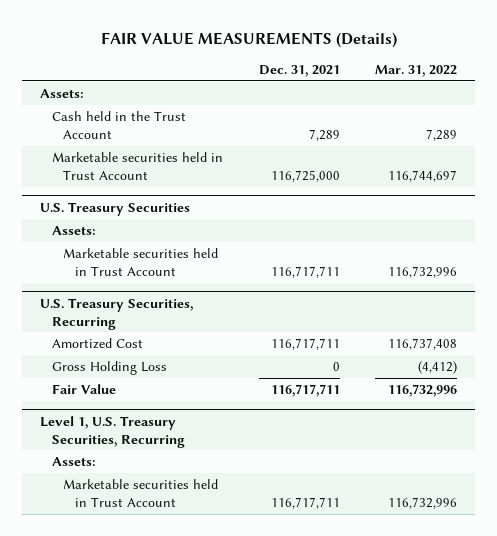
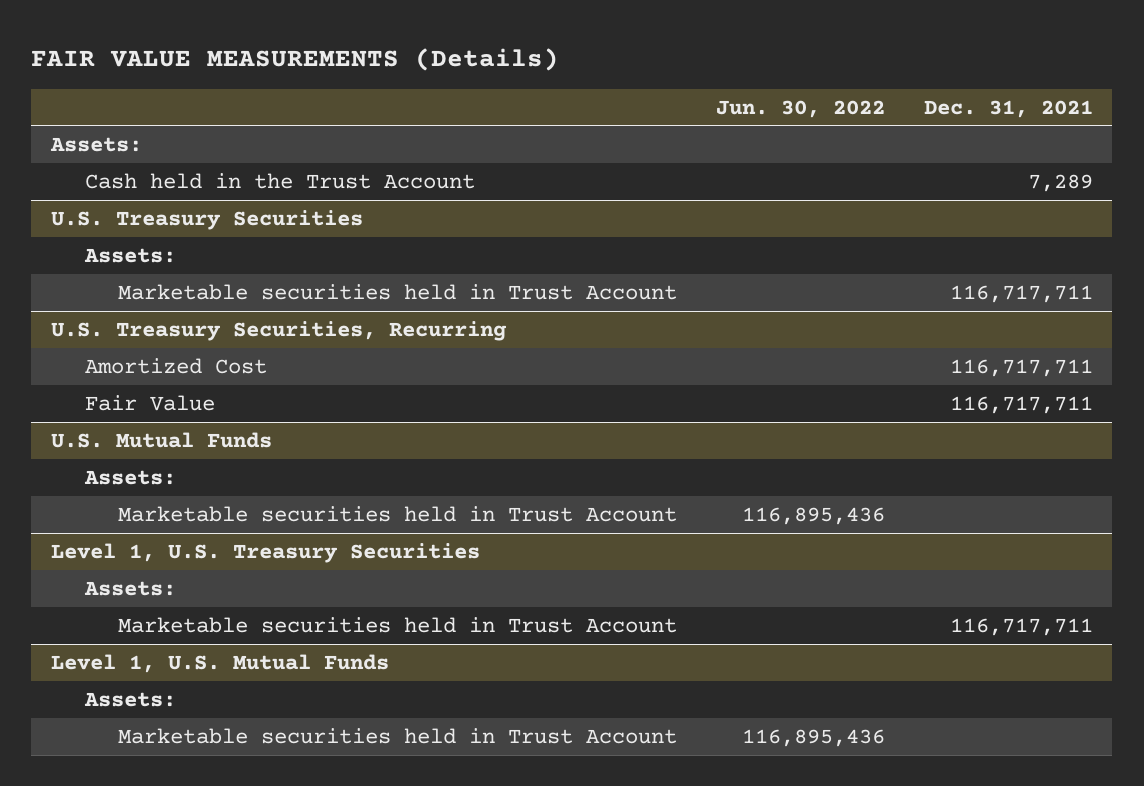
[375,65,458,78] Mar. 31, 2022 -> none
none -> [716,99,886,118] Jun. 30, 2022
[51,151,223,180] Marketable securities held in Trust Account -> none
[51,360,167,375] Gross Holding Loss -> none
[40,415,185,448] Level 1, U.S. Treasury Securities, Recurring -> none
none -> [50,431,272,448] U.S. Mutual Funds
none -> [118,505,678,522] Marketable securities held in Trust Account
none -> [50,542,480,563] Level 1, U.S. Treasury Securities
none -> [83,580,176,596] Assets:
none -> [50,653,389,673] Level 1, U.S. Mutual Funds
none -> [83,691,176,707] Assets:
none -> [118,727,678,744] Marketable securities held in Trust Account

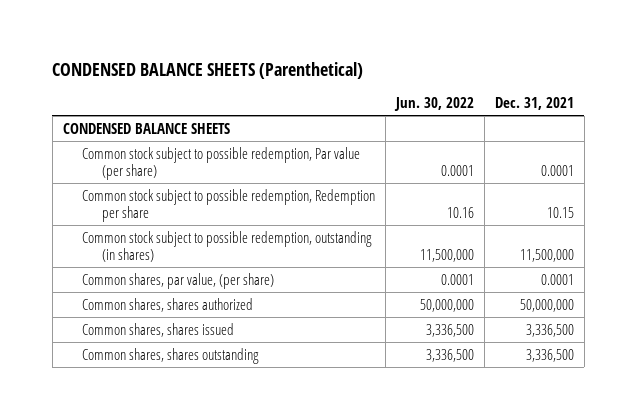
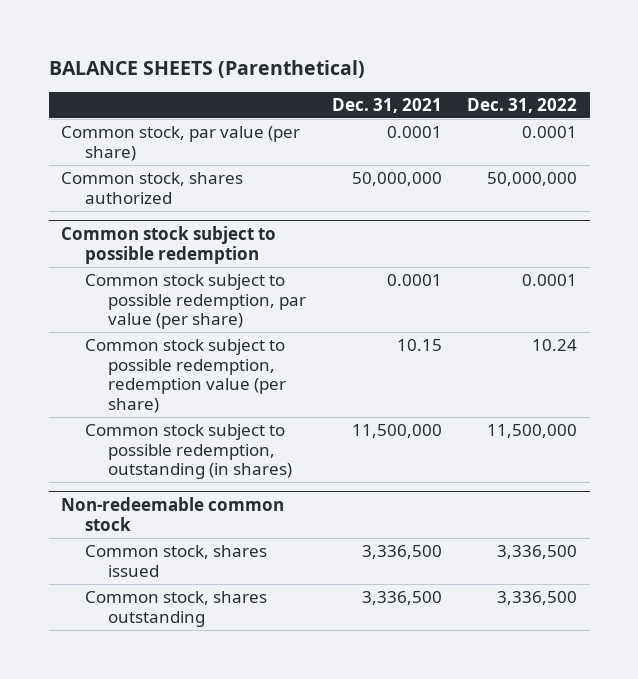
[52,61,364,79] CONDENSED BALANCE SHEETS (Parenthetical) -> [48,59,365,78] BALANCE SHEETS (Parenthetical)
[394,97,475,112] Jun. 30, 2022 -> none
none -> [467,97,578,113] Dec. 31, 2022
[62,122,230,134] CONDENSED BALANCE SHEETS -> none
none -> [61,126,301,161] Common stock, par value (per share)
none -> [61,172,244,204] Common stock, shares authorized
none -> [61,225,277,264] Common stock subject to possible redemption
[82,146,361,181] Common stock subject to possible redemption, Par value (per share) -> [84,274,306,330] Common stock subject to possible redemption, par value (per share)
[82,188,376,223] Common stock subject to possible redemption, Redemption per share -> [84,339,286,413] Common stock subject to possible redemption, redemption value (per share)
[82,272,275,289] Common shares, par value, (per share) -> none
[82,297,254,312] Common shares, shares authorized -> none
none -> [61,496,285,531] Non-redeemable common stock
[82,322,235,337] Common shares, shares issued -> [84,545,267,577] Common stock, shares issued
[82,347,260,364] Common shares, shares outstanding -> [84,591,267,627] Common stock, shares outstanding

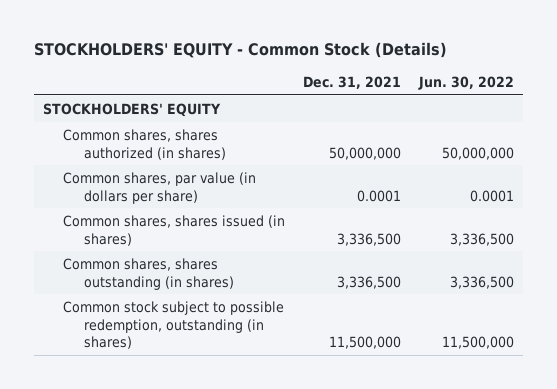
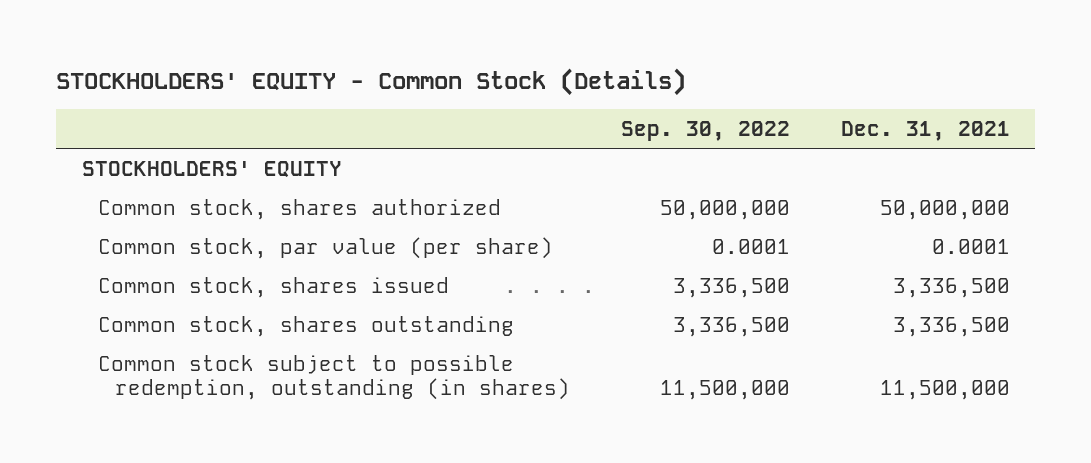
[418,76,515,91] Jun. 30, 2022 -> none
none -> [620,121,790,142] Sep. 30, 2022
[63,128,226,160] Common shares, shares authorized (in shares) -> [98,198,502,220] Common stock, shares authorized
[63,171,257,204] Common shares, par value (in dollars per share) -> [98,236,554,259] Common stock, par value (per share)
[63,214,286,246] Common shares, shares issued (in shares) -> [98,276,450,298] Common stock, shares issued
[63,257,234,290] Common shares, shares outstanding (in shares) -> [98,315,515,337] Common stock, shares outstanding

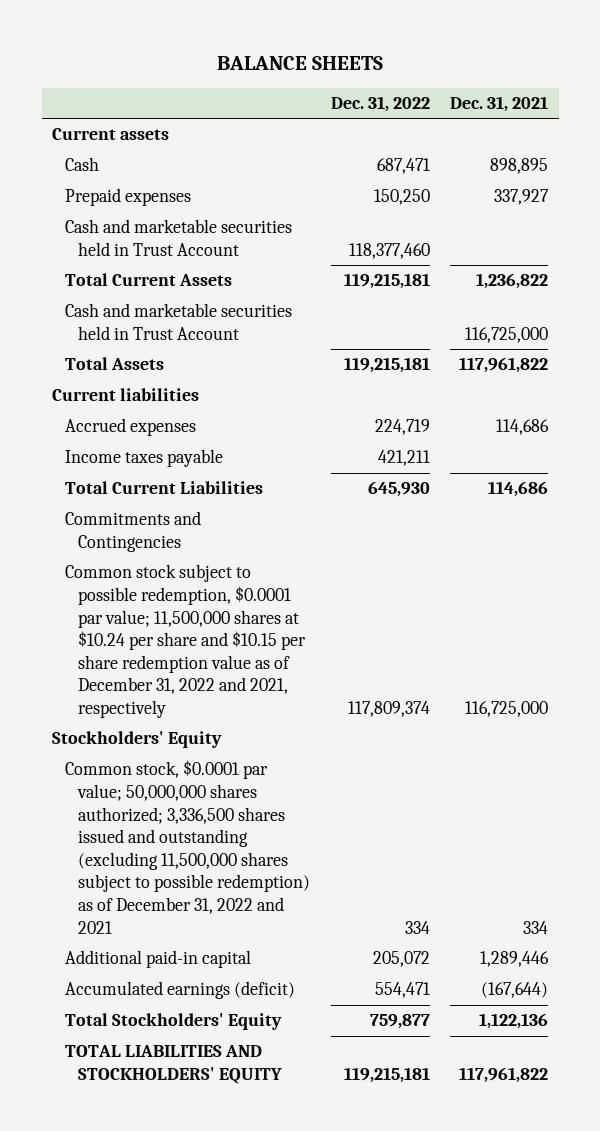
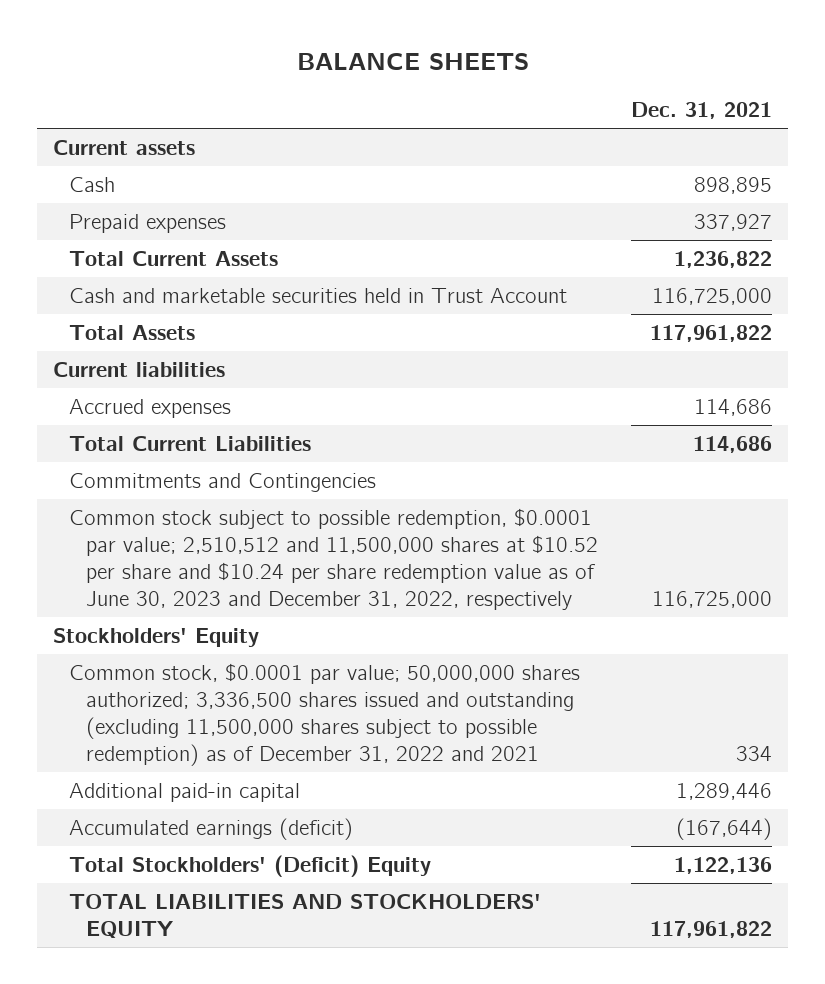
[330,96,430,113] Dec. 31, 2022 -> none
[64,219,292,257] Cash and marketable securities held in Trust Account -> none
[64,449,223,468] Income taxes payable -> none
[64,564,306,719] Common stock subject to possible redemption, $0.0001 par value; 11,500,000 shares at $10.24 per share and $10.15 per share redemption value as of December 31, 2022 and 2021, respectively -> [69,507,598,611] Common stock subject to possible redemption, $0.0001 par value; 2,510,512 and 11,500,000 shares at $10.52 per share and $10.24 per share redemption value as of June 30, 2023 and December 31, 2022, respectively
[64,1013,282,1031] Total Stockholders' Equity -> [69,854,432,877] Total Stockholders' (Deficit) Equity

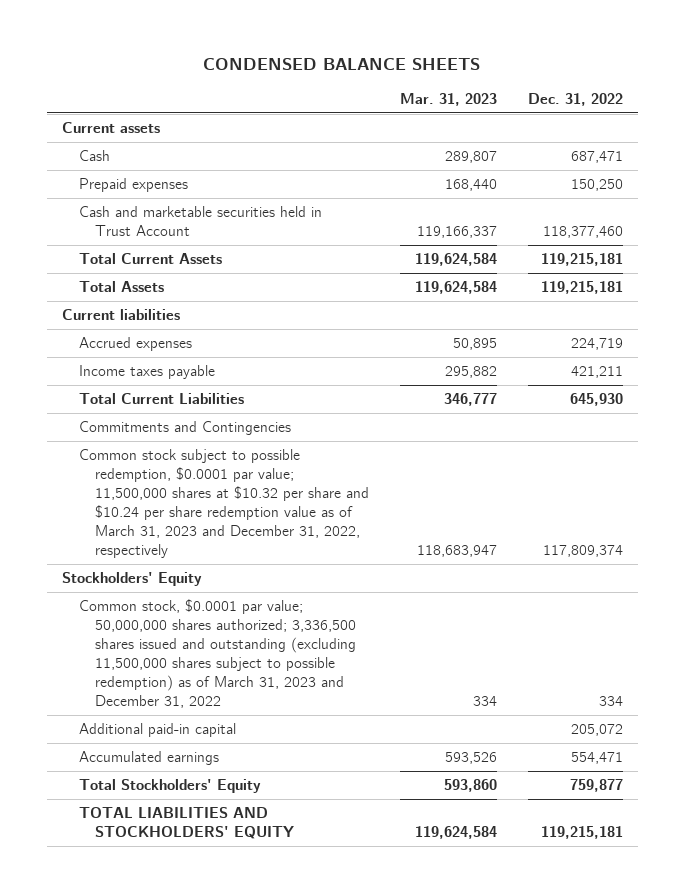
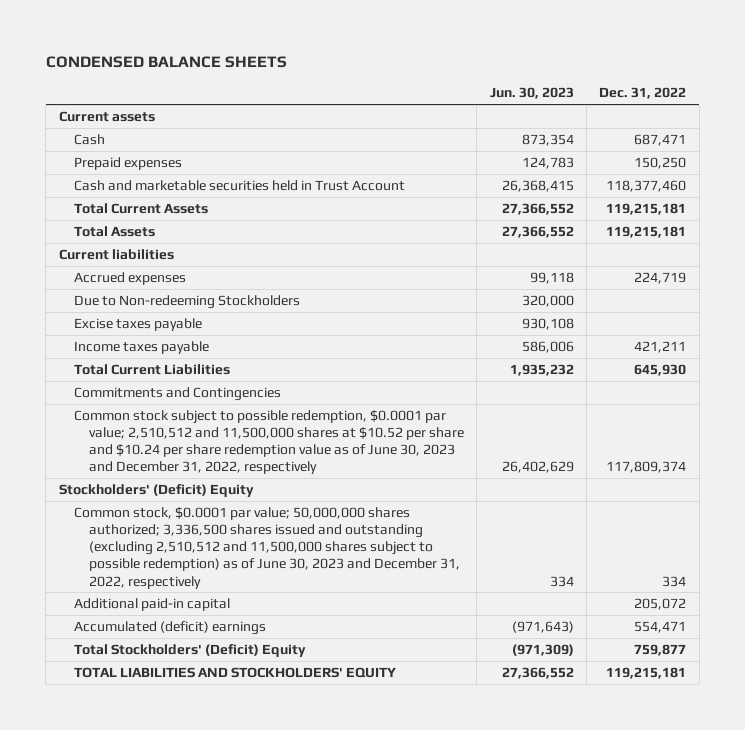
[400,92,498,106] Mar. 31, 2023 -> none
none -> [489,87,574,100] Jun. 30, 2023
none -> [73,294,300,309] Due to Non-redeeming Stockholders
none -> [73,317,202,331] Excise taxes payable
[78,449,370,559] Common stock subject to possible redemption, $0.0001 par value; 11,500,000 shares at $10.32 per share and $10.24 per share redemption value as of March 31, 2023 and December 31, 2022, respectively -> [73,409,464,475] Common stock subject to possible redemption, $0.0001 par value; 2,510,512 and 11,500,000 shares at $10.52 per share and $10.24 per share redemption value as of June 30, 2023 and December 31, 2022, respectively
[61,572,202,587] Stockholders' Equity -> [58,483,254,497] Stockholders' (Deficit) Equity
[78,599,357,709] Common stock, $0.0001 par value; 50,000,000 shares authorized; 3,336,500 shares issued and outstanding (excluding 11,500,000 shares subject to possible redemption) as of March 31, 2023 and December 31, 2022 -> [73,506,460,589] Common stock, $0.0001 par value; 50,000,000 shares authorized; 3,336,500 shares issued and outstanding (excluding 2,510,512 and 11,500,000 shares subject to possible redemption) as of June 30, 2023 and December 31, 2022, respectively
[78,751,219,766] Accumulated earnings -> [73,620,266,635] Accumulated (deficit) earnings
[78,779,261,794] Total Stockholders' Equity -> [73,643,306,657] Total Stockholders' (Deficit) Equity

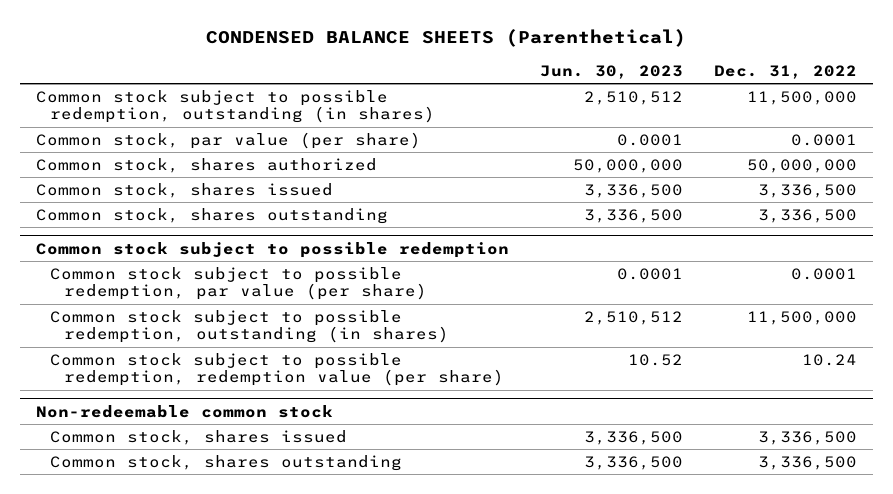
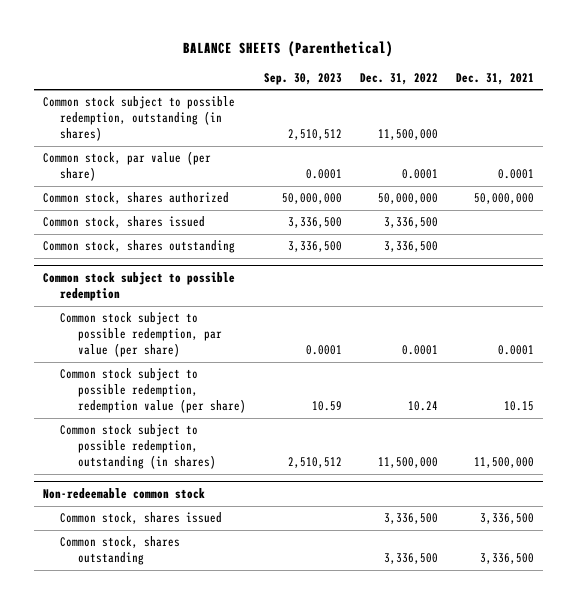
[206,29,687,48] CONDENSED BALANCE SHEETS (Parenthetical) -> [183,40,394,57] BALANCE SHEETS (Parenthetical)
[539,65,683,80] Jun. 30, 2023 -> none
none -> [264,72,343,85] Sep. 30, 2023
none -> [456,72,535,85] Dec. 31, 2021
[50,309,450,344] Common stock subject to possible redemption, outstanding (in shares) -> [60,424,217,470] Common stock subject to possible redemption, outstanding (in shares)

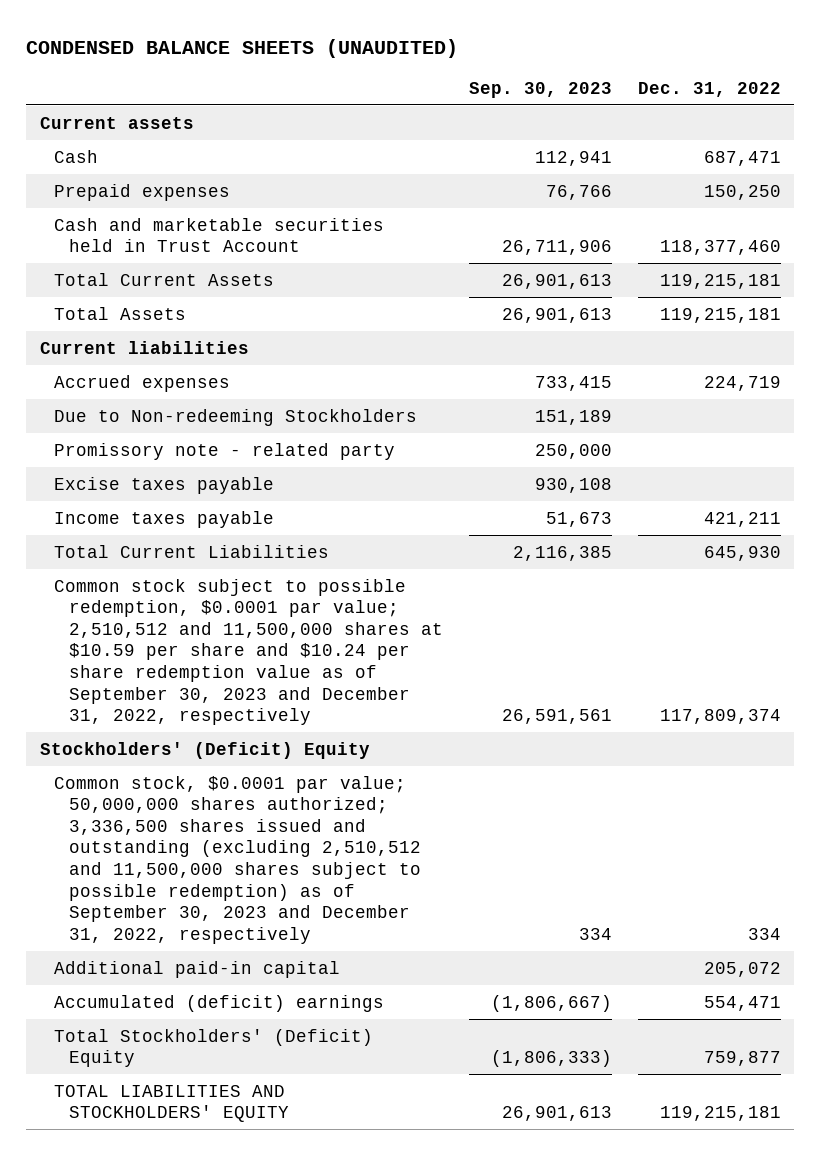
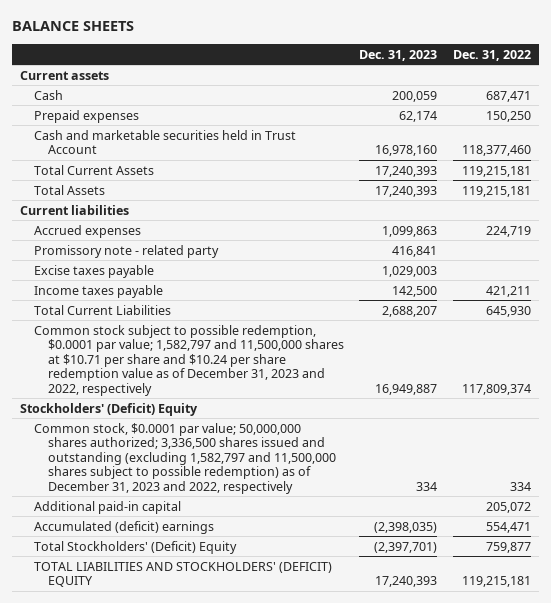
[26,38,459,58] CONDENSED BALANCE SHEETS (UNAUDITED) -> [11,21,134,32] BALANCE SHEETS
[468,81,612,98] Sep. 30, 2023 -> none
none -> [359,49,438,61] Dec. 31, 2023
[54,408,418,426] Due to Non-redeeming Stockholders -> none
[54,578,443,726] Common stock subject to possible redemption, $0.0001 par value; 2,510,512 and 11,500,000 shares at $10.59 per share and $10.24 per share redemption value as of September 30, 2023 and December 31, 2022, respectively -> [33,324,344,396] Common stock subject to possible redemption, $0.0001 par value; 1,582,797 and 11,500,000 shares at $10.71 per share and $10.24 per share redemption value as of December 31, 2023 and 2022, respectively
[54,775,421,944] Common stock, $0.0001 par value; 50,000,000 shares authorized; 3,336,500 shares issued and outstanding (excluding 2,510,512 and 11,500,000 shares subject to possible redemption) as of September 30, 2023 and December 31, 2022, respectively -> [33,422,336,494] Common stock, $0.0001 par value; 50,000,000 shares authorized; 3,336,500 shares issued and outstanding (excluding 1,582,797 and 11,500,000 shares subject to possible redemption) as of December 31, 2023 and 2022, respectively
[54,1084,289,1123] TOTAL LIABILITIES AND STOCKHOLDERS' EQUITY -> [33,561,332,588] TOTAL LIABILITIES AND STOCKHOLDERS' (DEFICIT) EQUITY

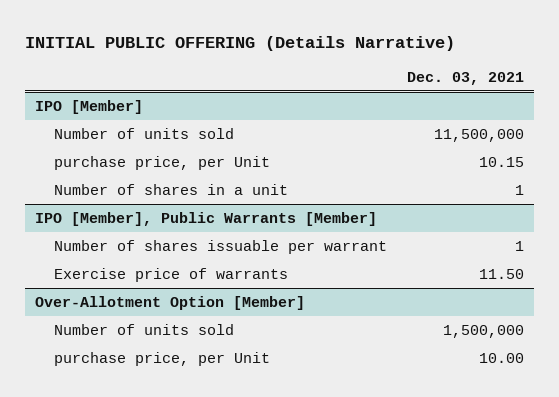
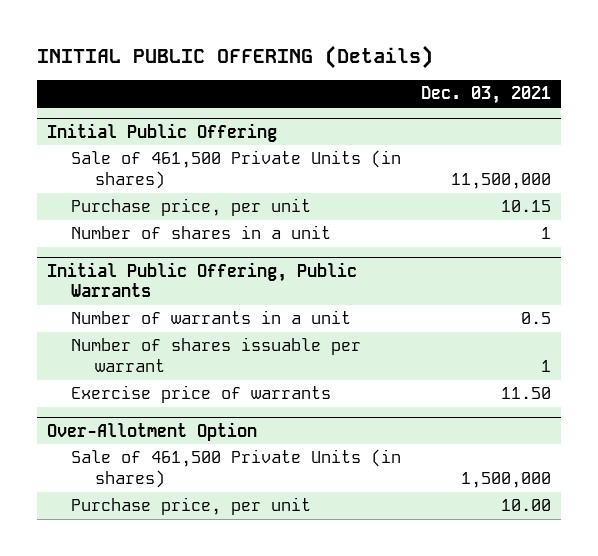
[25,36,456,52] INITIAL PUBLIC OFFERING (Details Narrative) -> [37,45,434,70] INITIAL PUBLIC OFFERING (Details)
[35,99,144,114] IPO [Member] -> [47,122,278,142] Initial Public Offering
[53,127,234,139] Number of units sold -> [71,150,402,189] Sale of 461,500 Private Units (in shares)
[53,155,270,170] purchase price, per Unit -> [71,198,312,217] Purchase price, per unit
[35,211,378,226] IPO [Member], Public Warrants [Member] -> none
none -> [47,261,358,297] Initial Public Offering, Public Warrants
none -> [71,310,352,325] Number of warrants in a unit
[35,295,306,310] Over-Allotment Option [Member] -> [47,421,258,441] Over-Allotment Option
[53,323,234,335] Number of units sold -> [71,449,402,488] Sale of 461,500 Private Units (in shares)
[53,351,270,366] purchase price, per Unit -> [71,497,312,516] Purchase price, per unit

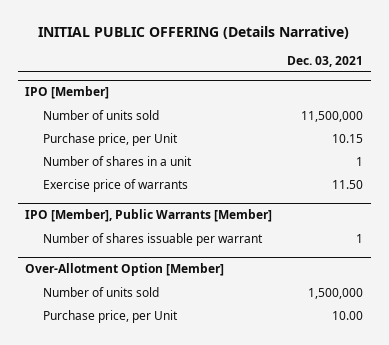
[37,45,434,70] INITIAL PUBLIC OFFERING (Details) -> [38,25,350,39] INITIAL PUBLIC OFFERING (Details Narrative)
[47,122,278,142] Initial Public Offering -> [25,86,110,100] IPO [Member]
[71,150,402,189] Sale of 461,500 Private Units (in shares) -> [43,109,160,120] Number of units sold
[71,198,312,217] Purchase price, per unit -> [43,132,179,146] Purchase price, per Unit
[47,261,358,297] Initial Public Offering, Public Warrants -> none
[71,310,352,325] Number of warrants in a unit -> none
[71,337,362,372] Number of shares issuable per warrant -> none
none -> [25,209,273,223] IPO [Member], Public Warrants [Member]
none -> [43,232,264,246] Number of shares issuable per warrant
[47,421,258,441] Over-Allotment Option -> [25,263,225,277] Over-Allotment Option [Member]
[71,449,402,488] Sale of 461,500 Private Units (in shares) -> [43,286,160,297] Number of units sold
[71,497,312,516] Purchase price, per unit -> [43,309,179,323] Purchase price, per Unit

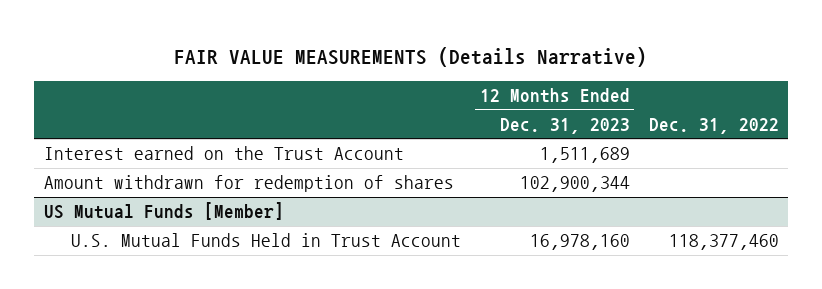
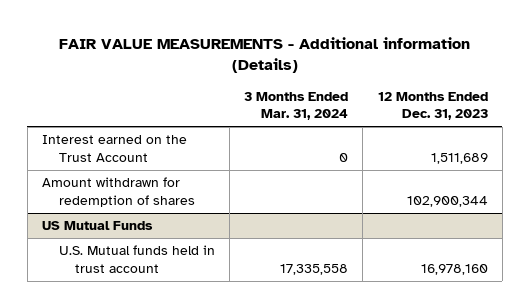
[174,46,648,67] FAIR VALUE MEASUREMENTS (Details Narrative) -> [58,36,470,73] FAIR VALUE MEASUREMENTS - Additional information (Details)
[648,117,779,134] Dec. 31, 2022 -> none
none -> [244,91,349,121] 3 Months Ended Mar. 31, 2024
[43,202,284,221] US Mutual Funds [Member] -> [42,221,154,231] US Mutual Funds
[70,233,461,248] U.S. Mutual Funds Held in Trust Account -> [58,245,215,273] U.S. Mutual funds held in trust account

